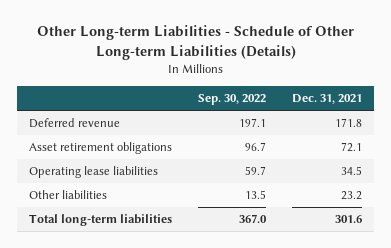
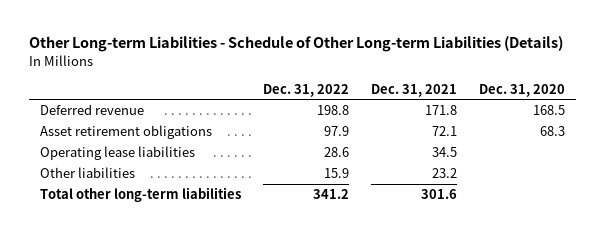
[198,94,267,106] Sep. 30, 2022 -> none
none -> [262,83,349,97] Dec. 31, 2022
none -> [478,83,565,97] Dec. 31, 2020
[29,214,173,227] Total long-term liabilities -> [39,187,241,203] Total other long-term liabilities

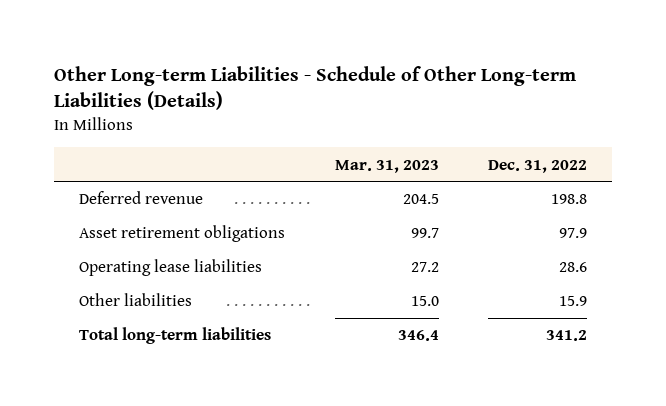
[370,83,457,97] Dec. 31, 2021 -> none
[478,83,565,97] Dec. 31, 2020 -> none
none -> [334,159,439,173] Mar. 31, 2023
[39,187,241,203] Total other long-term liabilities -> [78,327,271,345] Total long-term liabilities

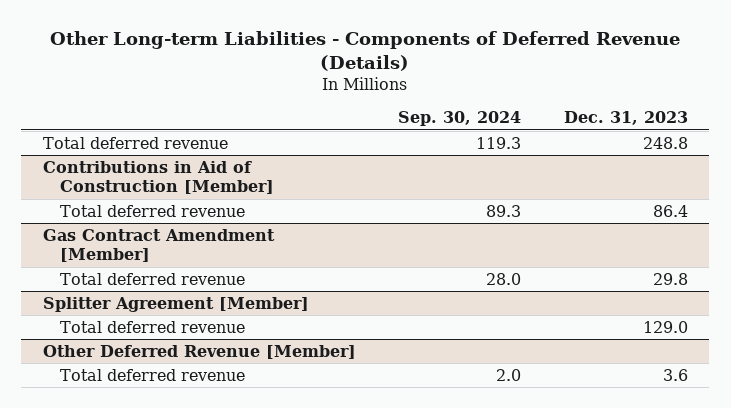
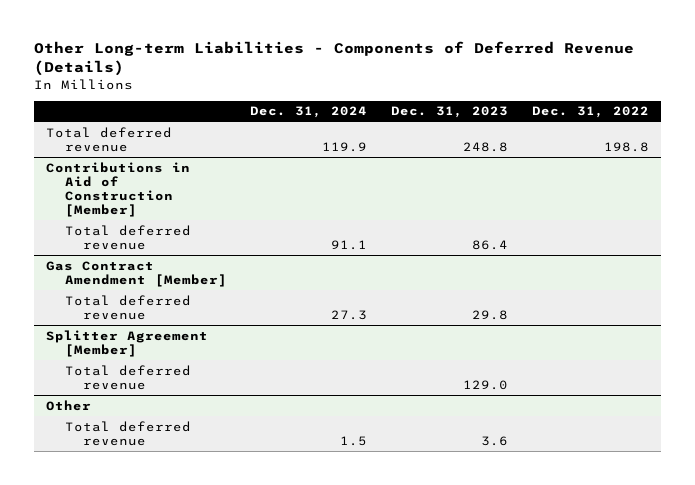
[398,111,522,127] Sep. 30, 2024 -> none
none -> [250,106,368,119] Dec. 31, 2024
none -> [531,106,649,119] Dec. 31, 2022
[42,344,356,359] Other Deferred Revenue [Member] -> [46,399,92,411] Other

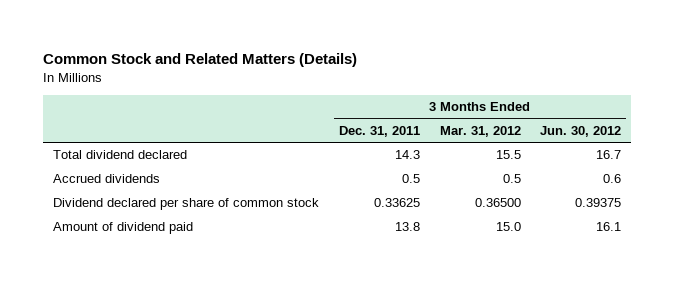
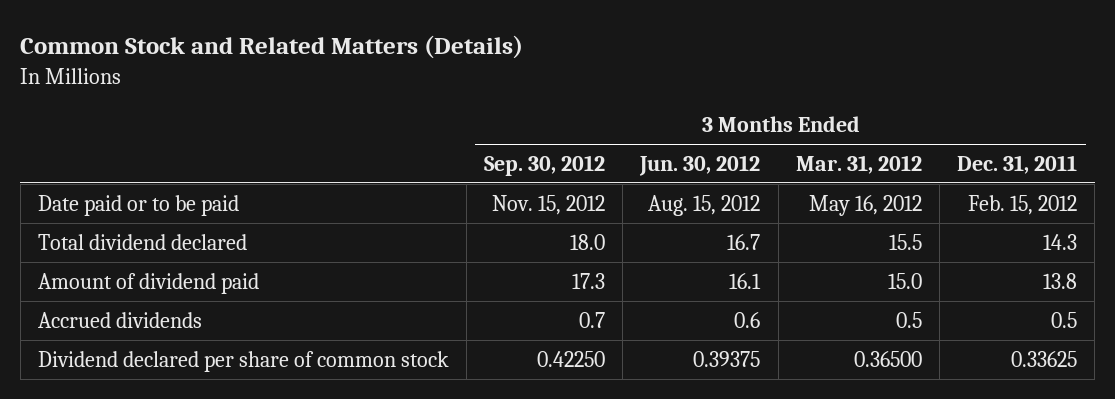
none -> [484,154,606,176] Sep. 30, 2012
none -> [37,194,239,216] Date paid or to be paid
[53,222,194,235] Amount of dividend paid -> [37,272,259,294] Amount of dividend paid

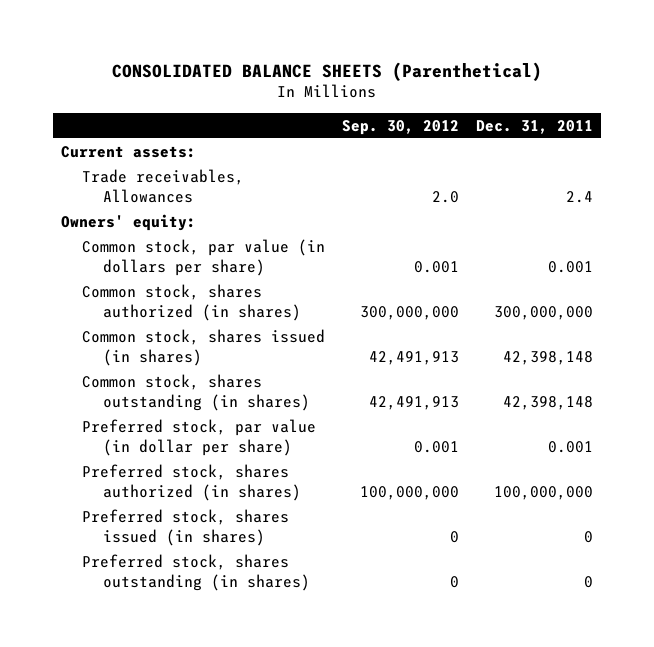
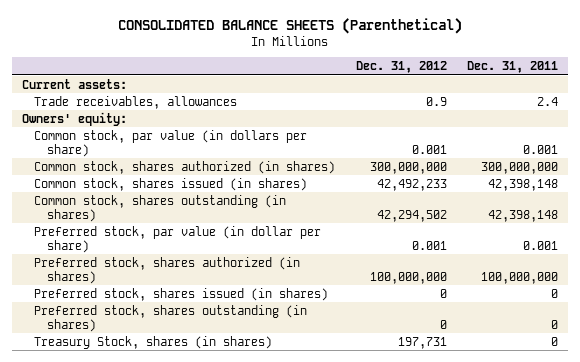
[341,119,459,135] Sep. 30, 2012 -> none
none -> [355,61,447,74] Dec. 31, 2012
[82,168,245,203] Trade receivables, Allowances -> [34,95,238,109] Trade receivables, allowances
none -> [34,335,273,349] Treasury Stock, shares (in shares)

